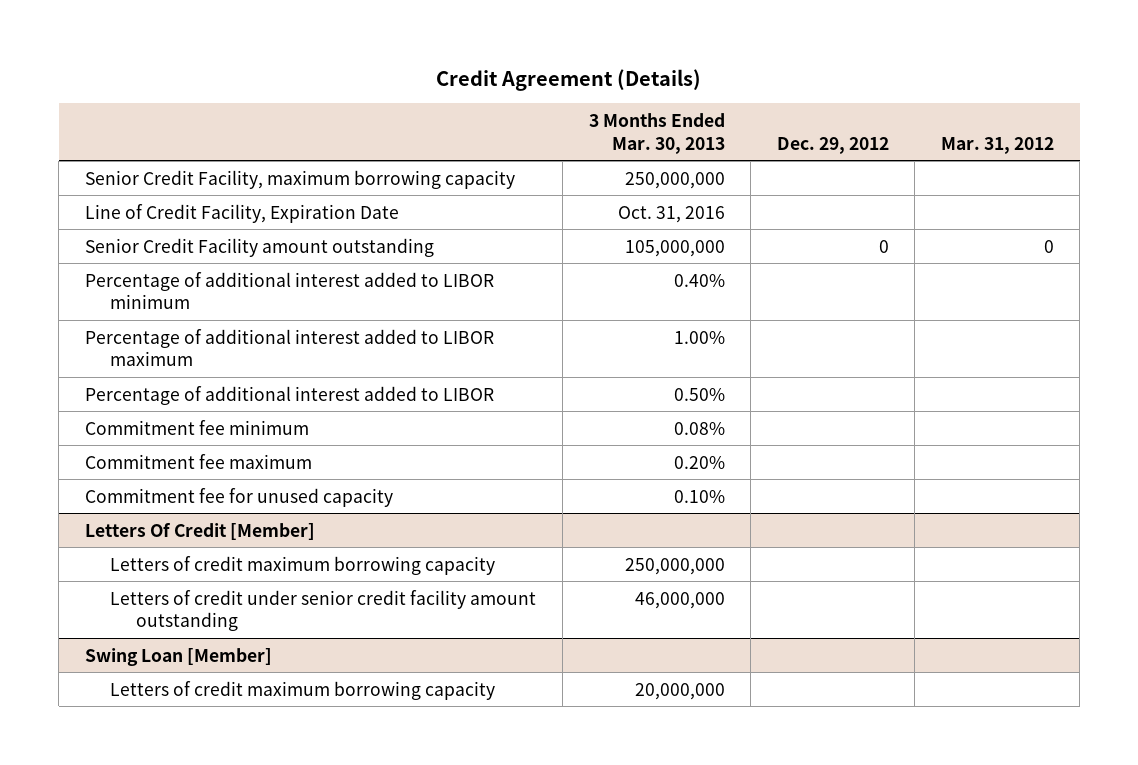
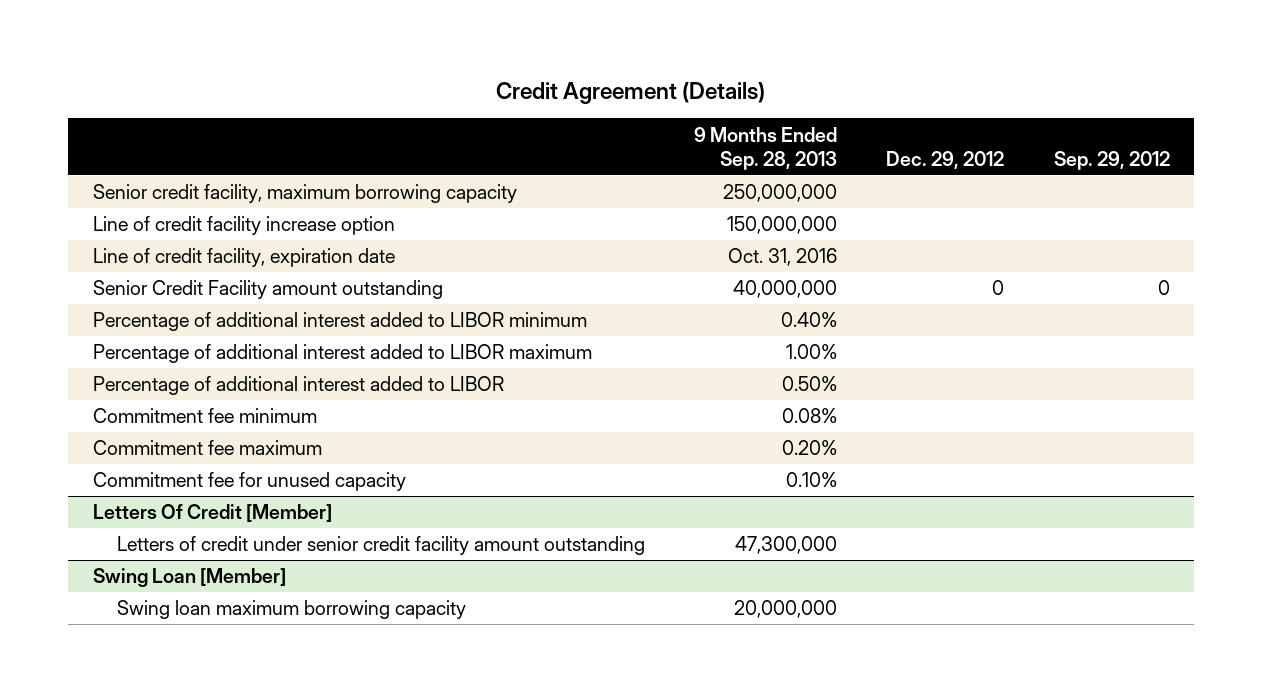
[588,112,725,154] 3 Months Ended Mar. 30, 2013 -> none
[940,136,1054,154] Mar. 31, 2012 -> none
none -> [694,126,838,170] 9 Months Ended Sep. 28, 2013
none -> [1053,150,1170,170] Sep. 29, 2012
[84,169,515,189] Senior Credit Facility, maximum borrowing capacity -> [92,184,517,204] Senior credit facility, maximum borrowing capacity
none -> [92,216,395,236] Line of credit facility increase option
[84,203,399,223] Line of Credit Facility, Expiration Date -> [92,248,395,268] Line of credit facility, expiration date
[110,555,496,575] Letters of credit maximum borrowing capacity -> none
[110,680,496,700] Letters of credit maximum borrowing capacity -> [116,600,466,620] Swing loan maximum borrowing capacity

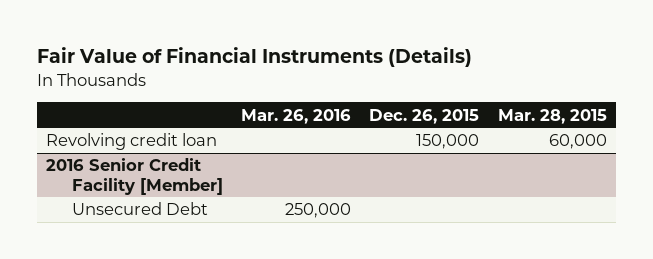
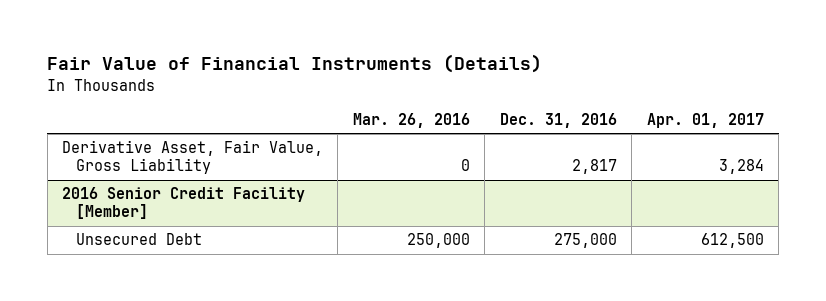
[369,108,480,124] Dec. 26, 2015 -> none
[497,108,607,124] Mar. 28, 2015 -> none
none -> [499,112,617,128] Dec. 31, 2016
none -> [646,112,764,128] Apr. 01, 2017
[46,133,218,151] Revolving credit loan -> none
none -> [61,140,323,175] Derivative Asset, Fair Value, Gross Liability

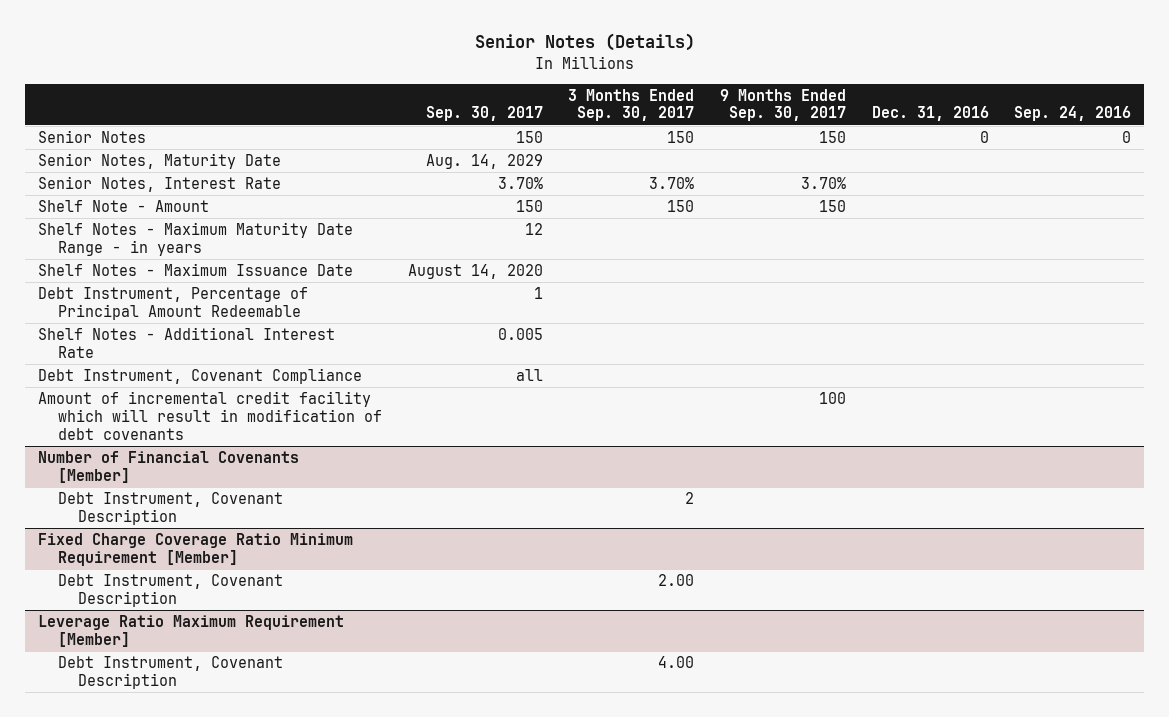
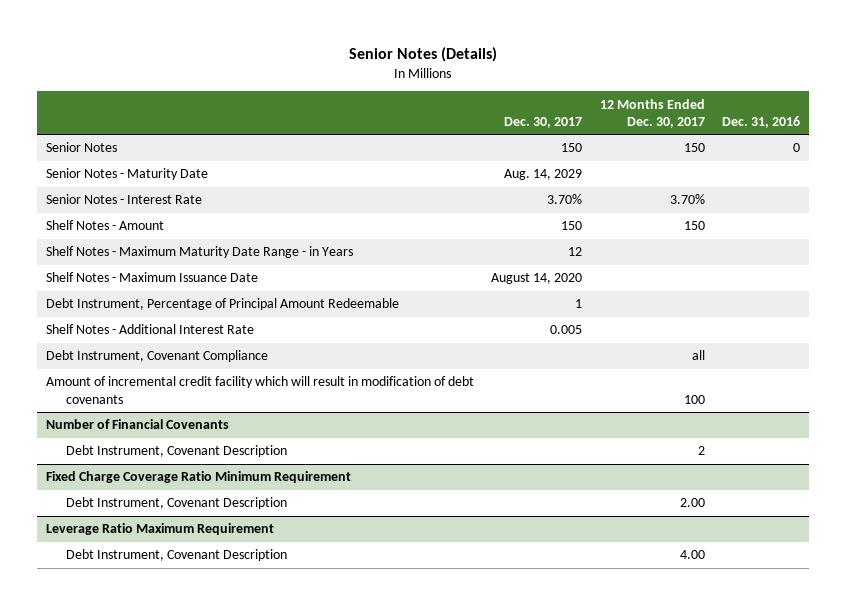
[425,106,543,122] Sep. 30, 2017 -> none
[568,88,695,122] 3 Months Ended Sep. 30, 2017 -> none
[720,88,847,122] 9 Months Ended Sep. 30, 2017 -> none
[1014,106,1132,122] Sep. 24, 2016 -> none
none -> [504,116,583,128] Dec. 30, 2017
none -> [599,98,705,128] 12 Months Ended Dec. 30, 2017
[37,153,281,170] Senior Notes, Maturity Date -> [45,168,208,181] Senior Notes - Maturity Date
[37,176,281,193] Senior Notes, Interest Rate -> [45,194,202,205] Senior Notes - Interest Rate
[37,200,209,213] Shelf Note - Amount -> [45,220,164,231] Shelf Notes - Amount
[37,222,353,256] Shelf Notes - Maximum Maturity Date Range - in years -> [45,246,353,259] Shelf Notes - Maximum Maturity Date Range - in Years
[37,451,299,483] Number of Financial Covenants [Member] -> [45,419,229,430] Number of Financial Covenants
[37,533,353,566] Fixed Charge Coverage Ratio Minimum Requirement [Member] -> [45,471,351,484] Fixed Charge Coverage Ratio Minimum Requirement
[37,615,344,647] Leverage Ratio Maximum Requirement [Member] -> [45,523,274,536] Leverage Ratio Maximum Requirement

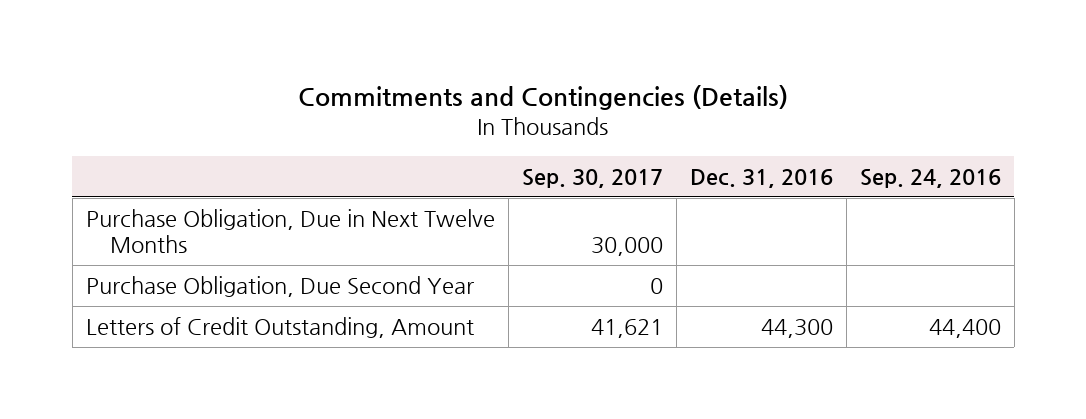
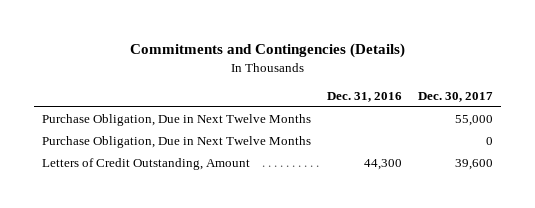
[521,168,663,188] Sep. 30, 2017 -> none
[859,168,1001,188] Sep. 24, 2016 -> none
none -> [417,91,493,102] Dec. 30, 2017
[85,276,474,298] Purchase Obligation, Due Second Year -> [42,136,312,149] Purchase Obligation, Due in Next Twelve Months

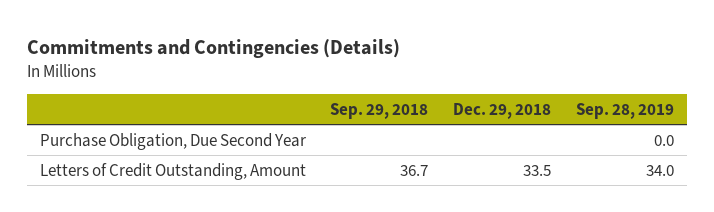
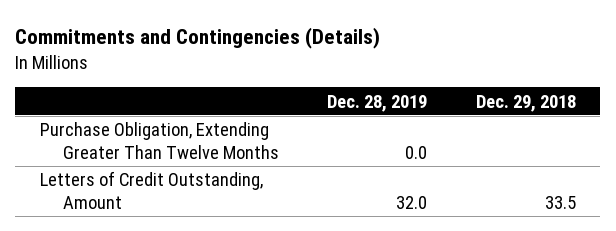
[330,102,429,119] Sep. 29, 2018 -> none
[576,102,675,119] Sep. 28, 2019 -> none
none -> [327,94,428,112] Dec. 28, 2019
[39,132,306,150] Purchase Obligation, Due Second Year -> [39,122,279,159] Purchase Obligation, Extending Greater Than Twelve Months

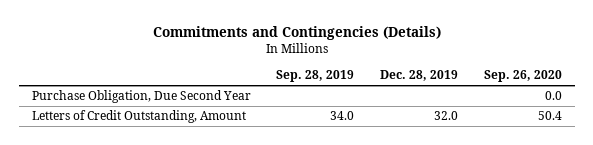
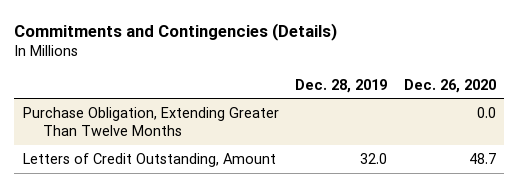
[276,70,355,83] Sep. 28, 2019 -> none
[483,70,562,83] Sep. 26, 2020 -> none
none -> [403,78,496,93] Dec. 26, 2020
[31,90,251,104] Purchase Obligation, Due Second Year -> [22,106,279,137] Purchase Obligation, Extending Greater Than Twelve Months

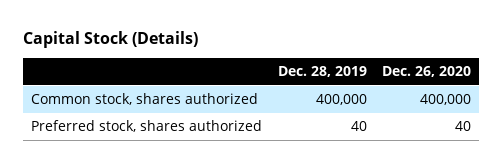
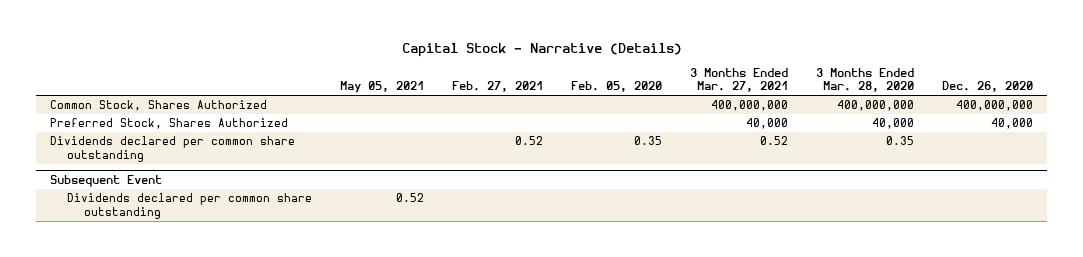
[23,31,199,49] Capital Stock (Details) -> [401,42,682,57] Capital Stock - Narrative (Details)
[277,66,367,78] Dec. 28, 2019 -> none
none -> [339,81,424,94] May 05, 2021
none -> [452,81,544,93] Feb. 27, 2021
none -> [571,81,663,93] Feb. 05, 2020
none -> [690,67,789,93] 3 Months Ended Mar. 27, 2021
none -> [816,67,915,93] 3 Months Ended Mar. 28, 2020
[30,93,258,106] Common stock, shares authorized -> [49,100,267,112] Common Stock, Shares Authorized
[420,94,472,106] 400,000 -> [956,100,1034,112] 400,000,000
[30,120,262,133] Preferred stock, shares authorized -> [49,118,288,130] Preferred Stock, Shares Authorized
[455,121,472,132] 40 -> [991,118,1034,130] 40,000
none -> [49,136,295,162] Dividends declared per common share outstanding
none -> [49,174,162,187] Subsequent Event
none -> [66,193,312,219] Dividends declared per common share outstanding

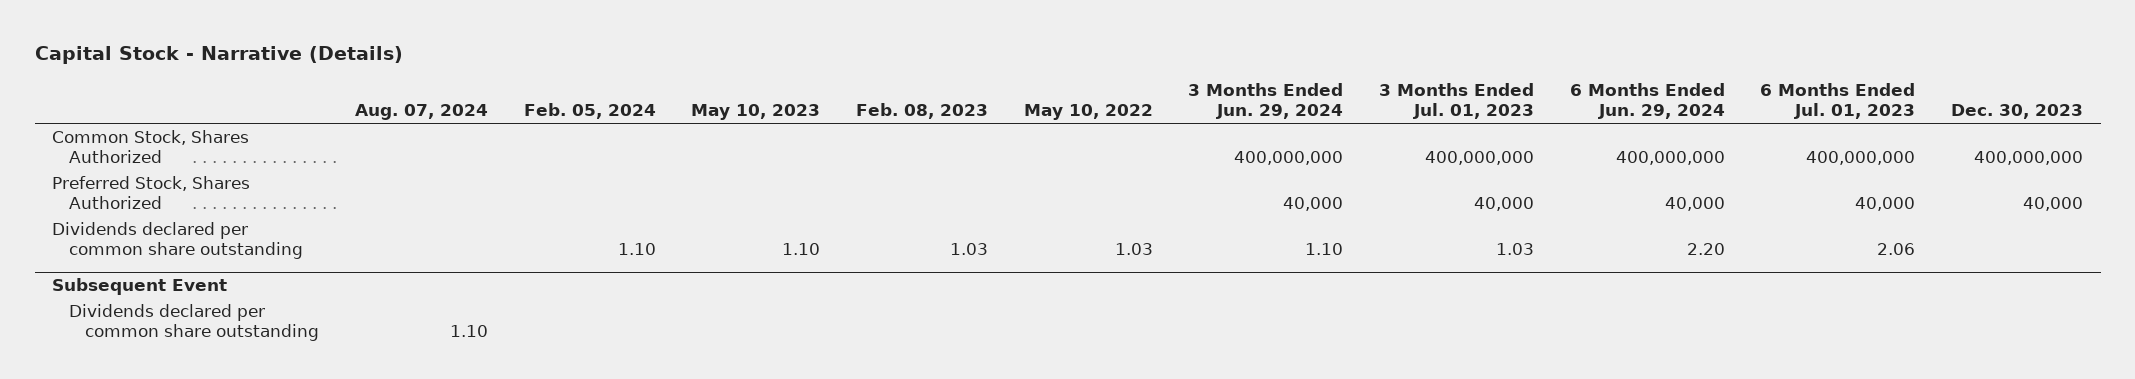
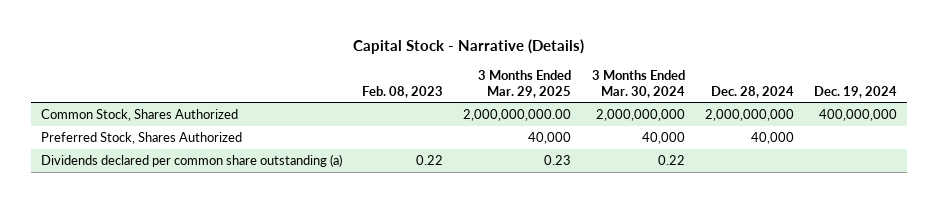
[354,104,488,121] Aug. 07, 2024 -> none
[523,103,656,120] Feb. 05, 2024 -> none
[691,104,821,121] May 10, 2023 -> none
[1023,104,1153,121] May 10, 2022 -> none
[1188,82,1344,120] 3 Months Ended Jun. 29, 2024 -> none
[1378,82,1534,120] 3 Months Ended Jul. 01, 2023 -> none
[1569,82,1725,120] 6 Months Ended Jun. 29, 2024 -> none
[1760,82,1916,120] 6 Months Ended Jul. 01, 2023 -> none
[1950,104,2083,120] Dec. 30, 2023 -> none
none -> [478,69,572,98] 3 Months Ended Mar. 29, 2025
none -> [591,69,685,98] 3 Months Ended Mar. 30, 2024
none -> [710,85,794,98] Dec. 28, 2024
none -> [813,85,897,98] Dec. 19, 2024
[52,278,228,296] Subsequent Event -> none
[68,303,320,342] Dividends declared per common share outstanding -> none
[52,221,303,260] Dividends declared per common share outstanding -> [41,153,343,167] Dividends declared per common share outstanding (a)
[949,243,988,256] 1.03 -> [416,154,444,165] 0.22

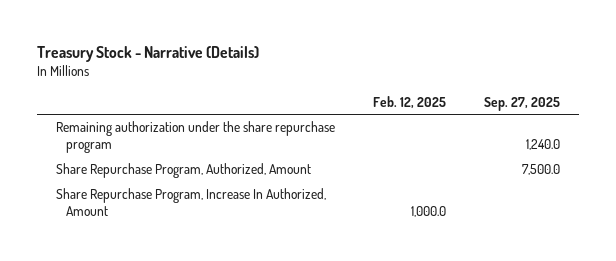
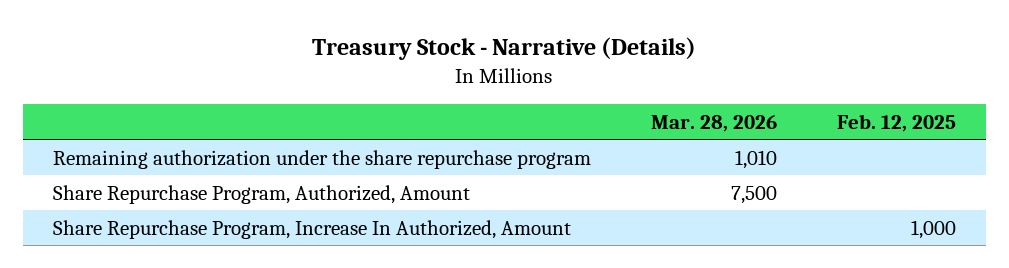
[484,96,561,111] Sep. 27, 2025 -> none
none -> [650,114,777,132] Mar. 28, 2026
[411,206,447,218] 1,000.0 -> [911,219,957,239] 1,000

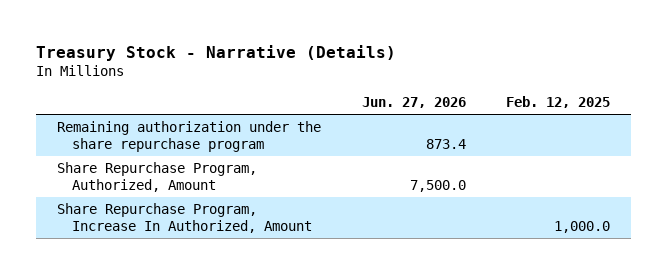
[650,114,777,132] Mar. 28, 2026 -> none
none -> [361,97,466,109] Jun. 27, 2026
[911,219,957,239] 1,000 -> [554,221,611,234] 1,000.0

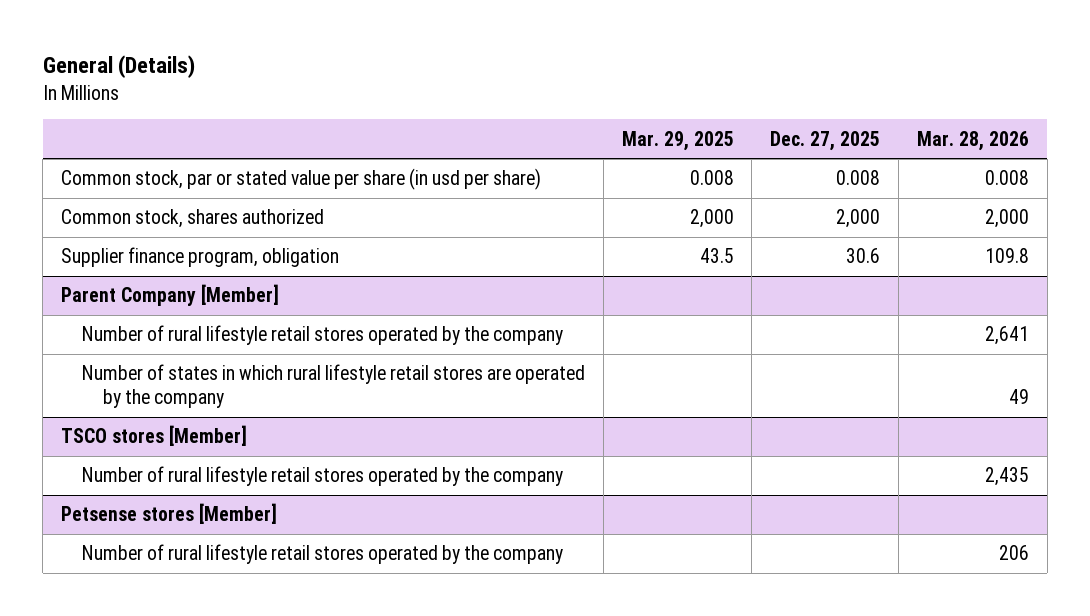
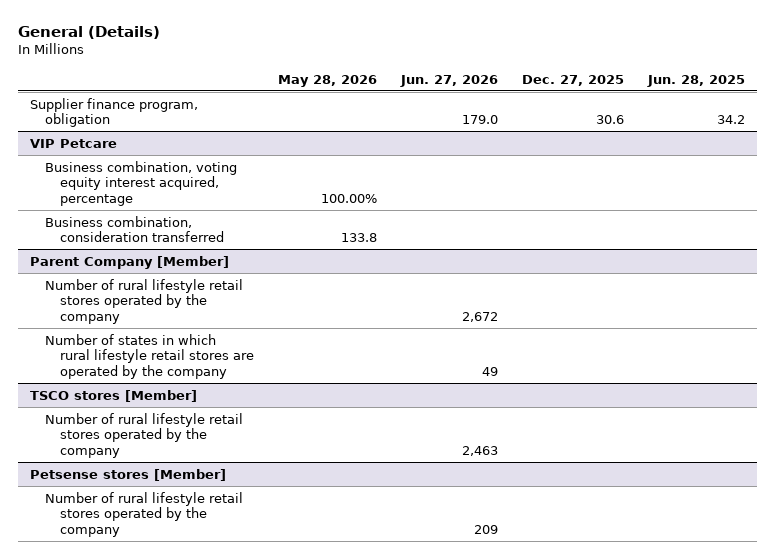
[621,130,734,151] Mar. 29, 2025 -> none
[916,130,1029,151] Mar. 28, 2026 -> none
none -> [277,74,377,87] May 28, 2026
none -> [399,74,498,87] Jun. 27, 2026
none -> [646,74,745,87] Jun. 28, 2025
[60,168,541,191] Common stock, par or stated value per share (in usd per share) -> none
[60,209,324,229] Common stock, shares authorized -> none
none -> [29,138,117,148] VIP Petcare
none -> [44,160,237,206] Business combination, voting equity interest acquired, percentage
none -> [44,215,224,243] Business combination, consideration transferred

